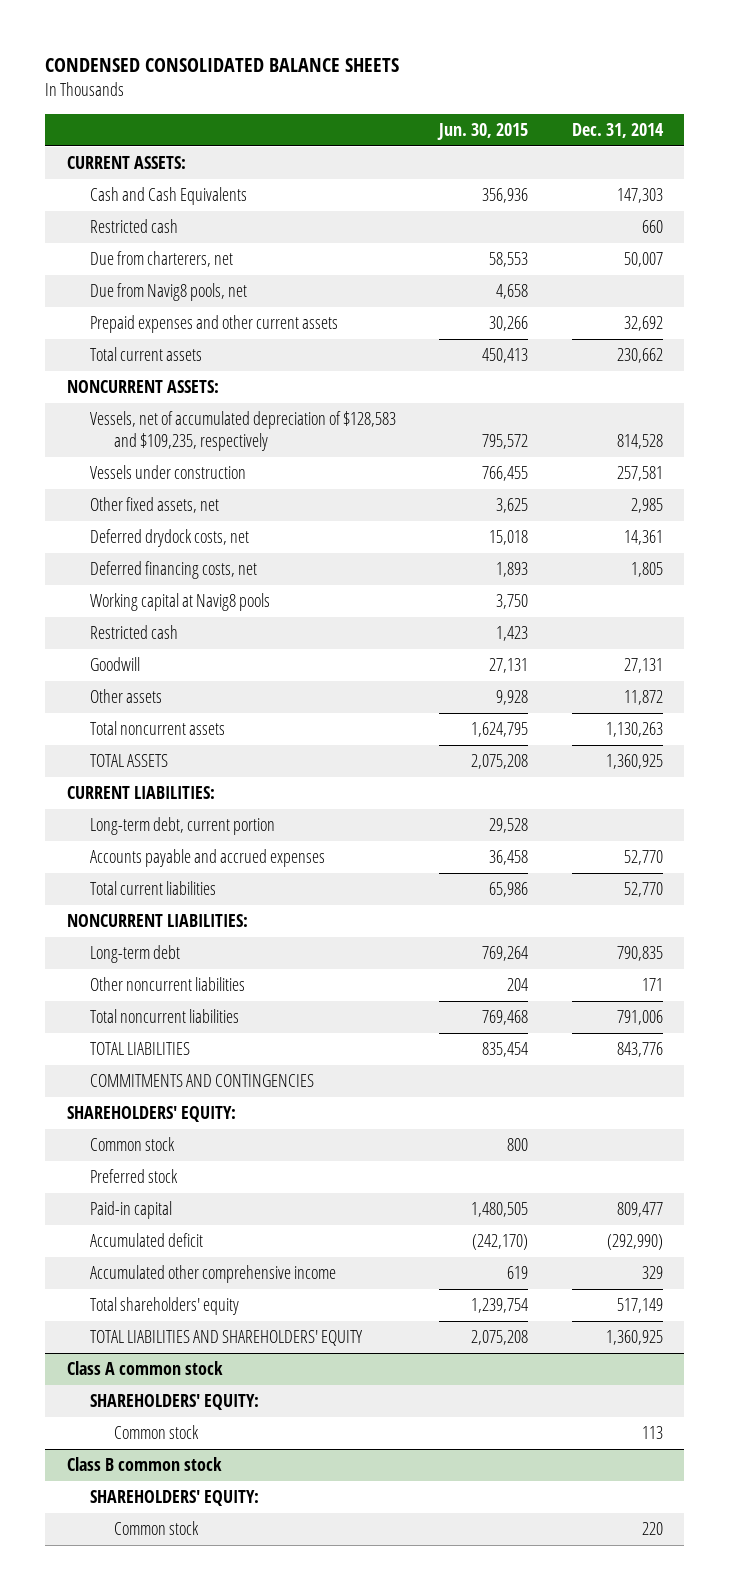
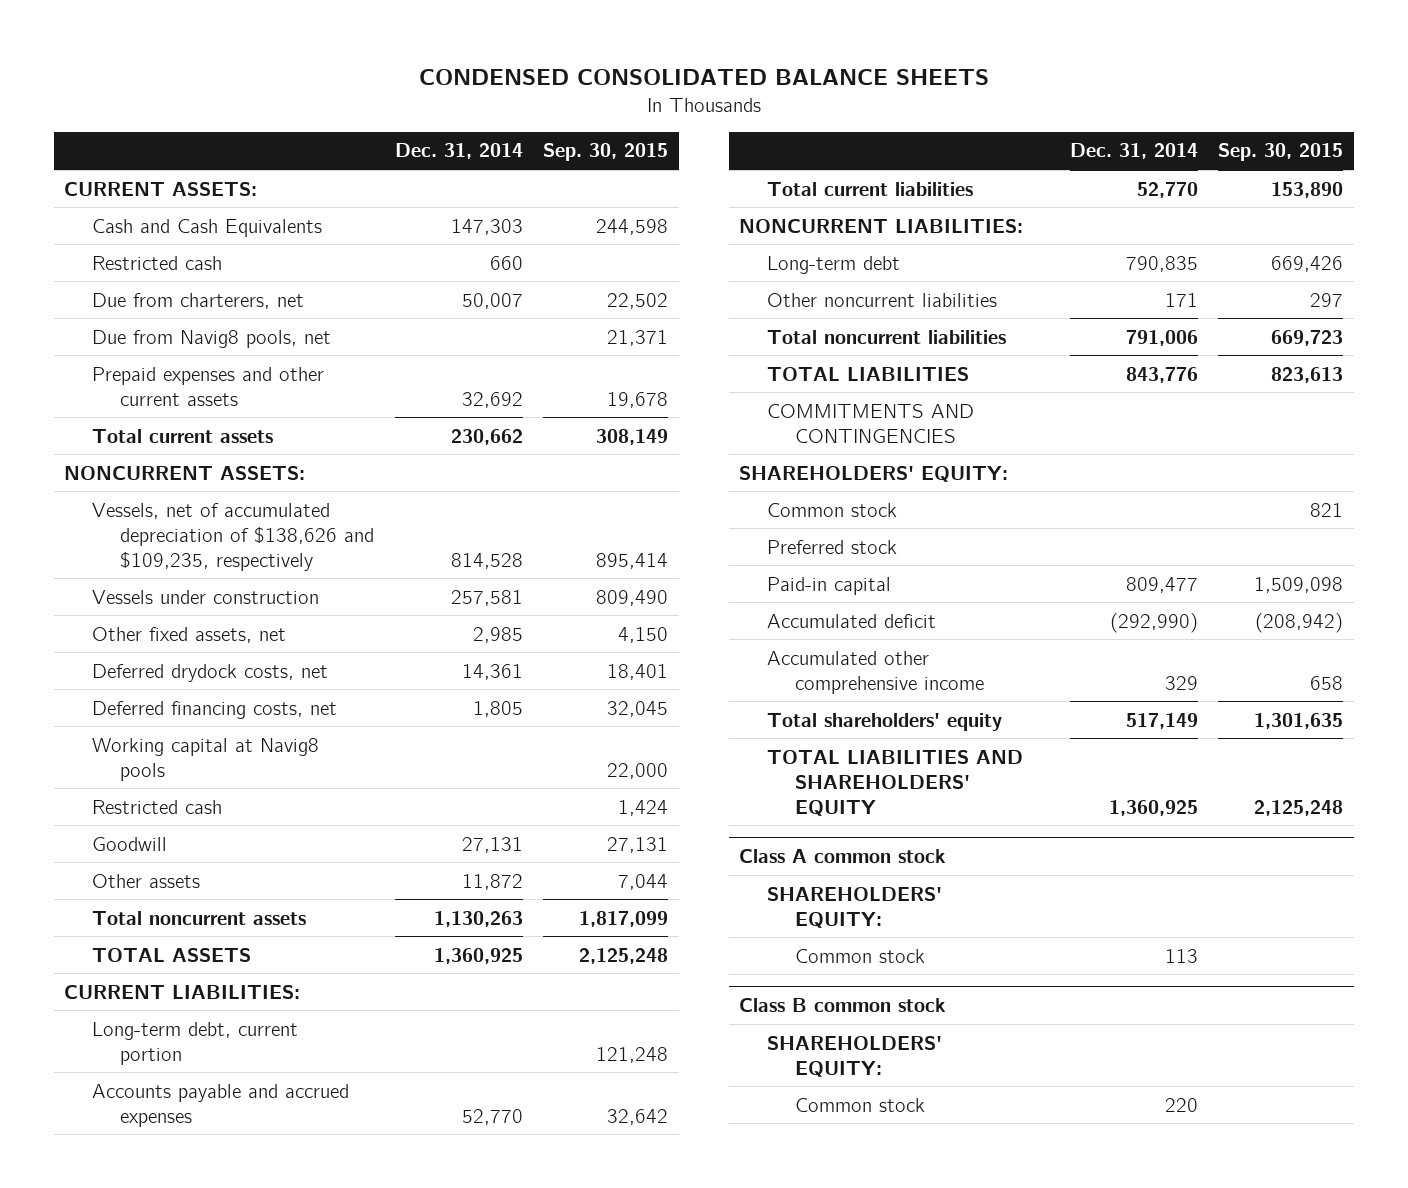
[437,122,529,140] Jun. 30, 2015 -> none
none -> [543,143,669,162] Sep. 30, 2015
[90,411,397,452] Vessels, net of accumulated depreciation of $128,583 and $109,235, respectively -> [92,502,374,571] Vessels, net of accumulated depreciation of $138,626 and $109,235, respectively

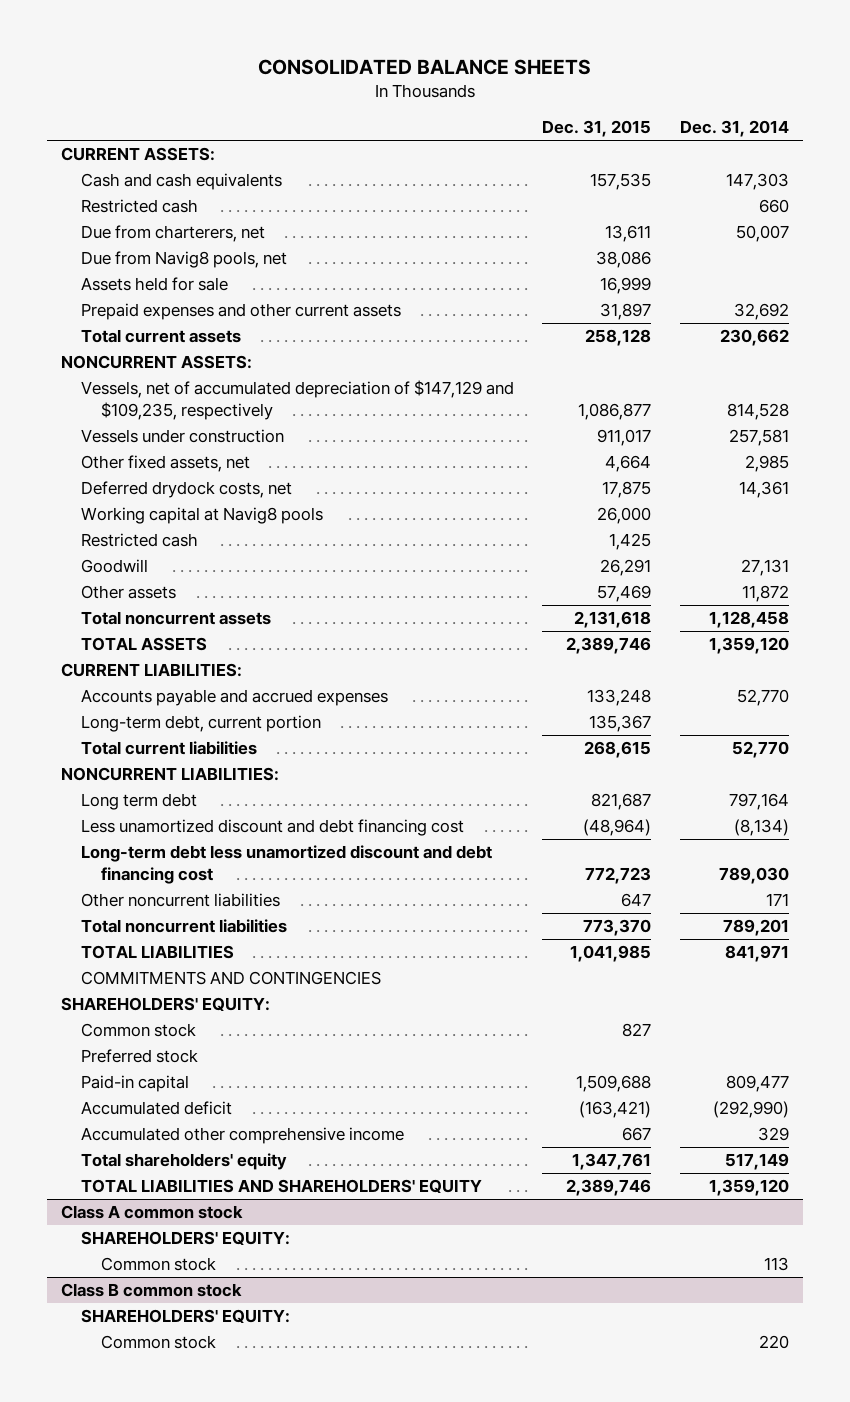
[418,68,989,85] CONDENSED CONSOLIDATED BALANCE SHEETS -> [257,58,591,75] CONSOLIDATED BALANCE SHEETS
[543,143,669,162] Sep. 30, 2015 -> none
none -> [542,120,652,138] Dec. 31, 2015
[92,218,323,237] Cash and Cash Equivalents -> [81,173,283,191] Cash and cash equivalents
none -> [81,277,229,292] Assets held for sale
[92,502,374,571] Vessels, net of accumulated depreciation of $138,626 and $109,235, respectively -> [81,380,515,421] Vessels, net of accumulated depreciation of $147,129 and $109,235, respectively
[92,700,338,719] Deferred financing costs, net -> none
[433,910,523,927] 1,130,263 -> [708,611,789,629] 1,128,458
[433,947,523,964] 1,360,925 -> [708,637,789,655] 1,359,120
[92,1021,299,1065] Long-term debt, current portion -> [81,715,322,733] Long-term debt, current portion
none -> [81,793,198,811] Long term debt
none -> [81,819,465,837] Less unamortized discount and debt financing cost
[766,255,900,274] Long-term debt -> [81,845,493,885] Long-term debt less unamortized discount and debt financing cost
[1125,255,1198,272] 790,835 -> [718,867,789,885] 789,030
[1125,329,1198,346] 791,006 -> [722,919,789,937] 789,201
[1125,366,1198,383] 843,776 -> [724,945,789,963] 841,971
[1108,799,1198,816] 1,360,925 -> [708,1179,789,1197] 1,359,120

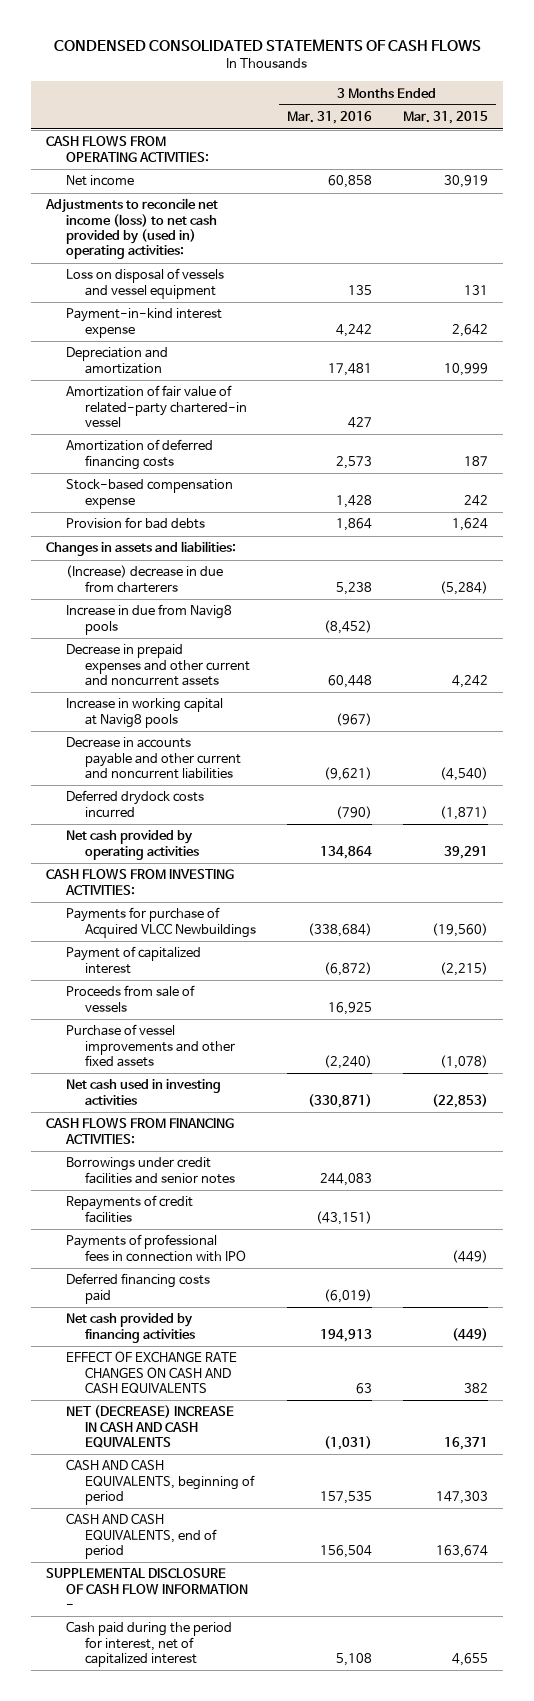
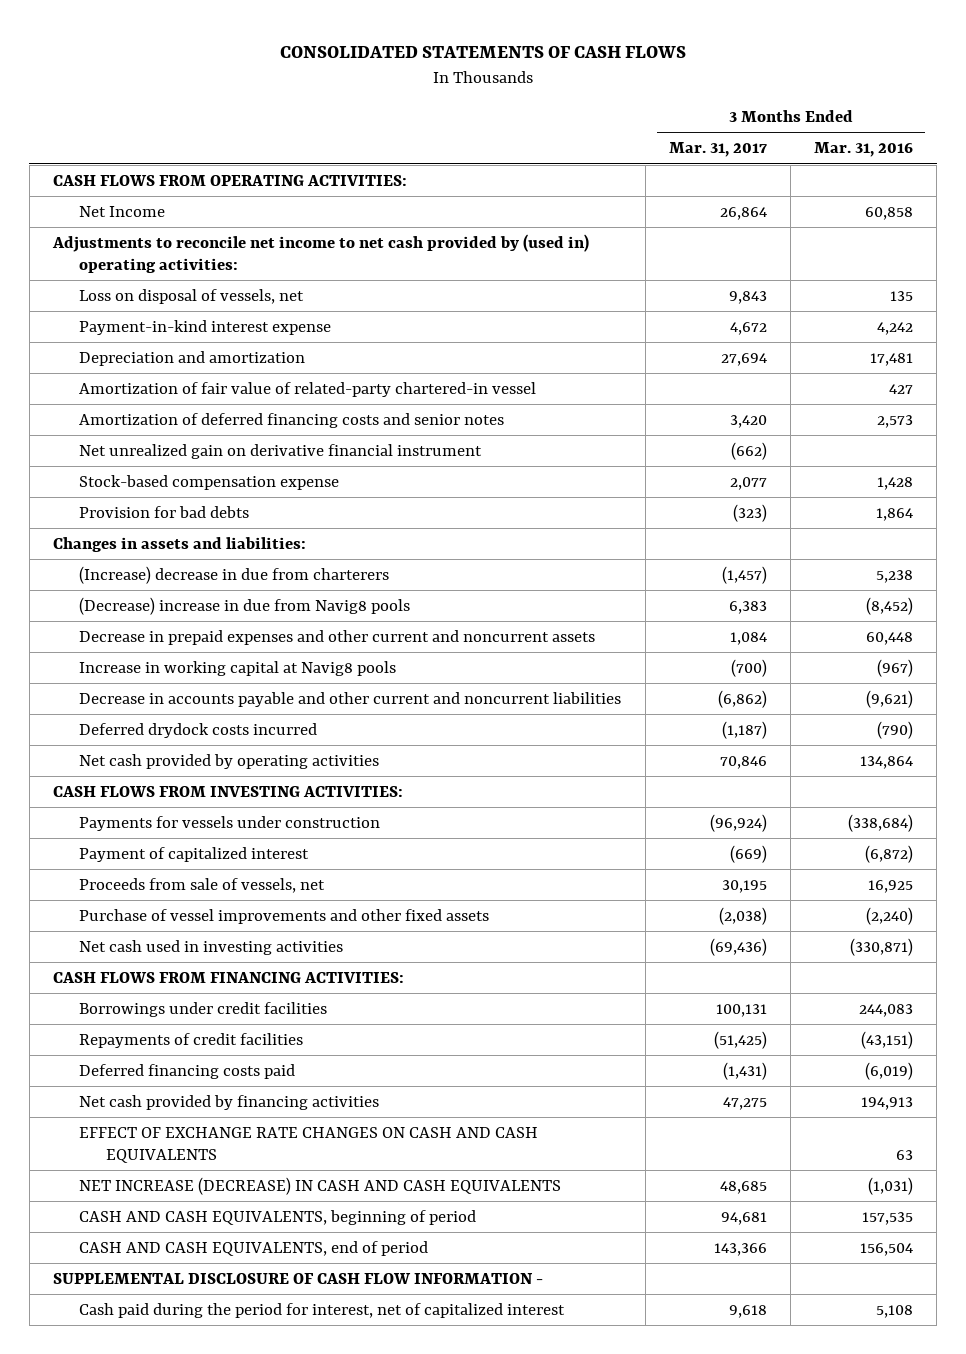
[54,38,482,51] CONDENSED CONSOLIDATED STATEMENTS OF CASH FLOWS -> [280,45,687,58] CONSOLIDATED STATEMENTS OF CASH FLOWS
[402,111,488,125] Mar. 31, 2015 -> none
none -> [668,142,767,158] Mar. 31, 2017
[65,175,134,187] Net income -> [79,205,166,217] Net Income
[45,198,219,260] Adjustments to reconcile net income (loss) to net cash provided by (used in) operating activities: -> [52,233,590,273] Adjustments to reconcile net income to net cash provided by (used in) operating activities:
[65,268,224,299] Loss on disposal of vessels and vessel equipment -> [79,288,305,304] Loss on disposal of vessels, net
[65,439,213,470] Amortization of deferred financing costs -> [79,412,505,428] Amortization of deferred financing costs and senior notes
none -> [79,443,483,459] Net unrealized gain on derivative financial instrument
[65,604,232,635] Increase in due from Navig8 pools -> [79,596,411,615] (Decrease) increase in due from Navig8 pools
[65,907,256,938] Payments for purchase of Acquired VLCC Newbuildings -> [79,815,381,831] Payments for vessels under construction
[65,985,195,1012] Proceeds from sale of vessels -> [79,877,326,893] Proceeds from sale of vessels, net
[65,1157,235,1184] Borrowings under credit facilities and senior notes -> [79,1001,328,1017] Borrowings under credit facilities
[65,1234,246,1262] Payments of professional fees in connection with IPO -> none
[65,1405,234,1449] NET (DECREASE) INCREASE IN CASH AND CASH EQUIVALENTS -> [79,1176,562,1195] NET INCREASE (DECREASE) IN CASH AND CASH EQUIVALENTS

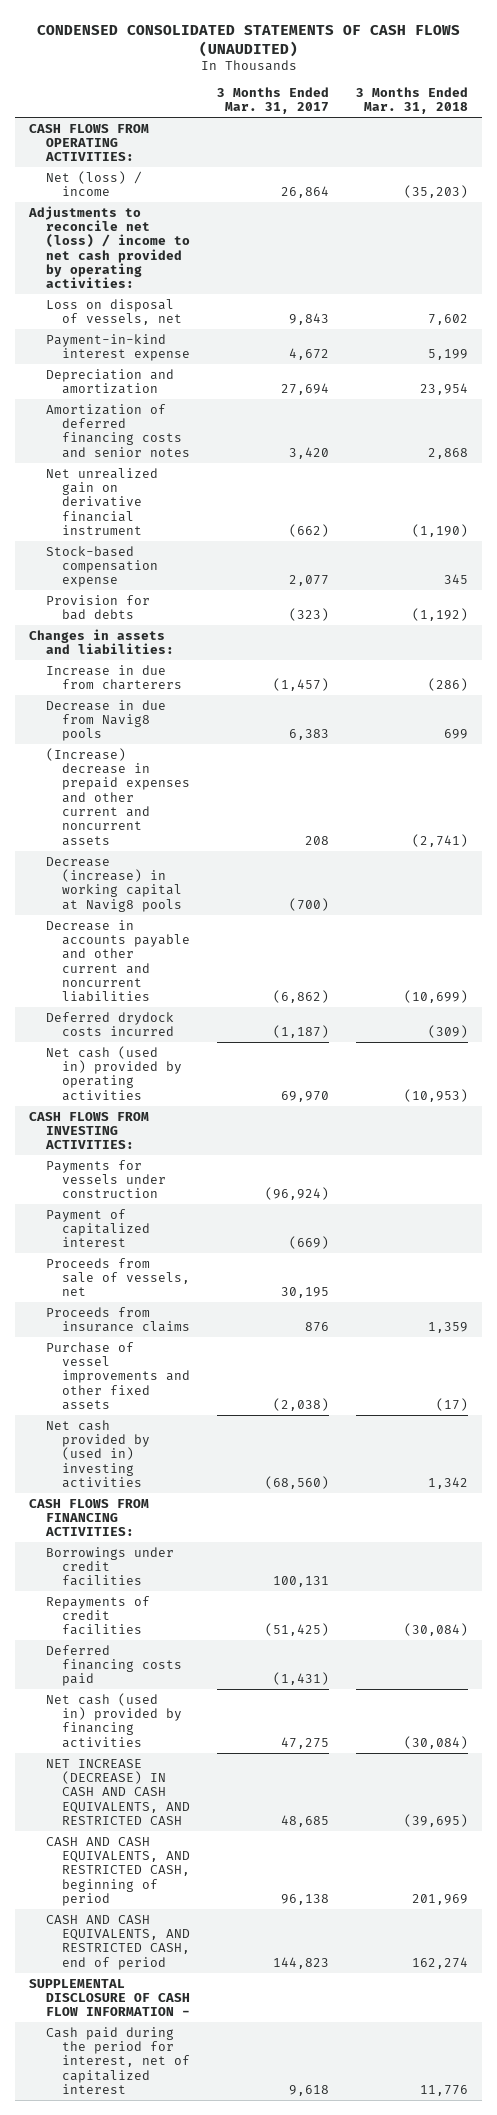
[280,45,687,58] CONSOLIDATED STATEMENTS OF CASH FLOWS -> [36,24,460,57] CONDENSED CONSOLIDATED STATEMENTS OF CASH FLOWS (UNAUDITED)
[814,142,914,158] Mar. 31, 2016 -> none
none -> [356,86,469,115] 3 Months Ended Mar. 31, 2018
[79,205,166,217] Net Income -> [45,170,142,196] Net (loss) / income
[52,233,590,273] Adjustments to reconcile net income to net cash provided by (used in) operating activities: -> [27,205,190,289] Adjustments to reconcile net (loss) / income to net cash provided by operating activities:
[79,381,537,397] Amortization of fair value of related-party chartered-in vessel -> none
[79,565,390,584] (Increase) decrease in due from charterers -> [45,664,183,690] Increase in due from charterers
[79,596,411,615] (Decrease) increase in due from Navig8 pools -> [45,699,166,742] Decrease in due from Navig8 pools
[79,629,596,645] Decrease in prepaid expenses and other current and noncurrent assets -> [45,747,191,846] (Increase) decrease in prepaid expenses and other current and noncurrent assets
[729,631,767,645] 1,084 -> [305,835,330,845] 208
[79,660,397,676] Increase in working capital at Navig8 pools -> [45,856,183,912] Decrease (increase) in working capital at Navig8 pools
[79,753,380,769] Net cash provided by operating activities -> [45,1045,183,1101] Net cash (used in) provided by operating activities
[719,755,767,769] 70,846 -> [281,1090,330,1102] 69,970
none -> [45,1306,191,1332] Proceeds from insurance claims
[79,939,344,955] Net cash used in investing activities -> [45,1419,151,1489] Net cash provided by (used in) investing activities
[709,937,767,956] (69,436) -> [265,1476,330,1490] (68,560)
[79,1126,539,1163] EFFECT OF EXCHANGE RATE CHANGES ON CASH AND CASH EQUIVALENTS -> none
[79,1094,380,1110] Net cash provided by financing activities -> [45,1692,183,1748] Net cash (used in) provided by financing activities
[79,1176,562,1195] NET INCREASE (DECREASE) IN CASH AND CASH EQUIVALENTS -> [45,1758,191,1826] NET INCREASE (DECREASE) IN CASH AND CASH EQUIVALENTS, AND RESTRICTED CASH
[79,1209,477,1225] CASH AND CASH EQUIVALENTS, beginning of period -> [45,1836,191,1907] CASH AND CASH EQUIVALENTS, AND RESTRICTED CASH, beginning of period
[720,1211,767,1225] 94,681 -> [281,1894,330,1906] 96,138
[79,1240,429,1256] CASH AND CASH EQUIVALENTS, end of period -> [45,1914,191,1970] CASH AND CASH EQUIVALENTS, AND RESTRICTED CASH, end of period
[713,1242,767,1256] 143,366 -> [273,1956,330,1969] 144,823

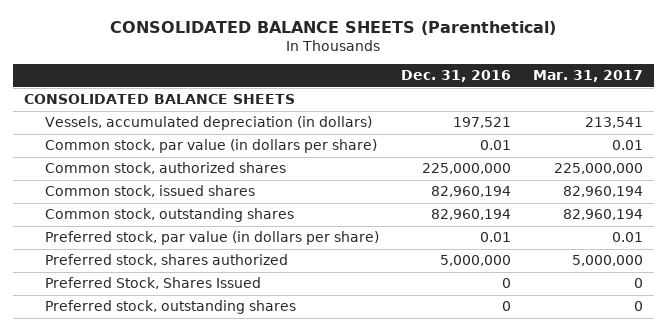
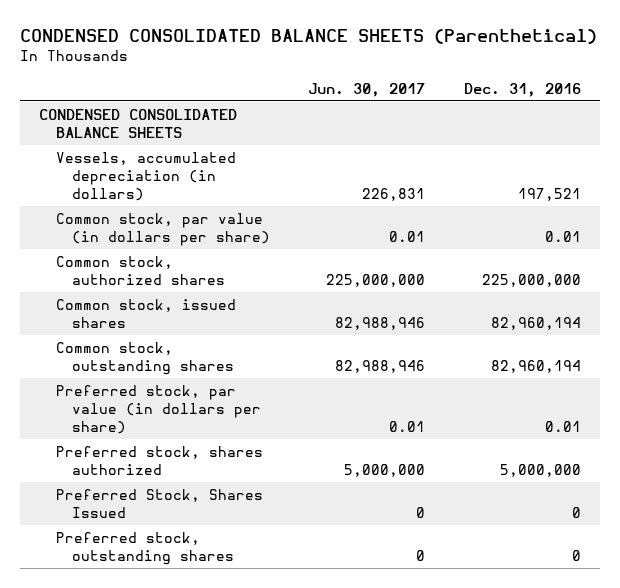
[110,21,557,36] CONSOLIDATED BALANCE SHEETS (Parenthetical) -> [20,29,598,45] CONDENSED CONSOLIDATED BALANCE SHEETS (Parenthetical)
[533,70,644,83] Mar. 31, 2017 -> none
none -> [308,82,426,97] Jun. 30, 2017
[23,94,295,105] CONSOLIDATED BALANCE SHEETS -> [39,109,238,139] CONDENSED CONSOLIDATED BALANCE SHEETS

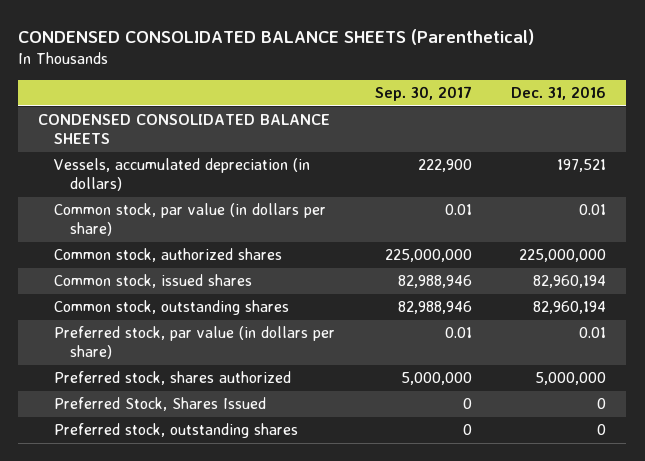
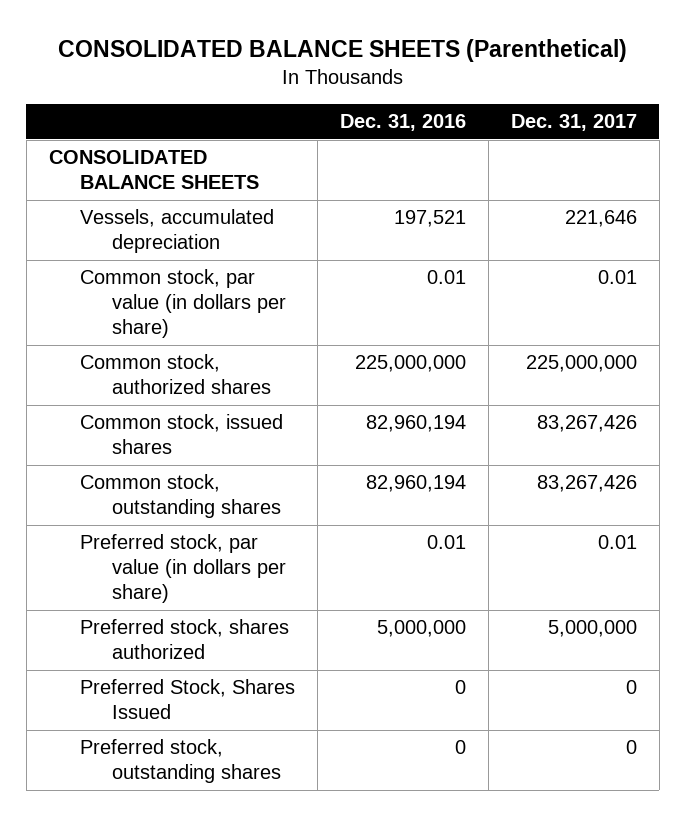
[18,28,535,45] CONDENSED CONSOLIDATED BALANCE SHEETS (Parenthetical) -> [57,39,627,63] CONSOLIDATED BALANCE SHEETS (Parenthetical)
[374,86,472,102] Sep. 30, 2017 -> none
none -> [510,114,637,132] Dec. 31, 2017
[38,114,331,145] CONDENSED CONSOLIDATED BALANCE SHEETS -> [48,150,260,190] CONSOLIDATED BALANCE SHEETS
[53,158,310,192] Vessels, accumulated depreciation (in dollars) -> [80,209,275,254] Vessels, accumulated depreciation

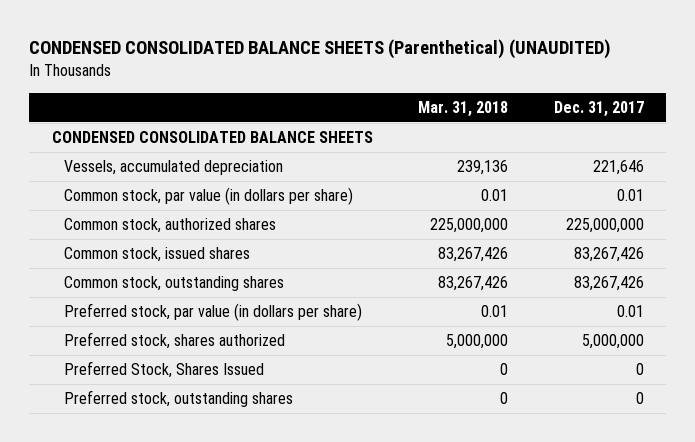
[57,39,627,63] CONSOLIDATED BALANCE SHEETS (Parenthetical) -> [29,39,612,60] CONDENSED CONSOLIDATED BALANCE SHEETS (Parenthetical) (UNAUDITED)
[340,114,467,132] Dec. 31, 2016 -> none
none -> [418,100,509,117] Mar. 31, 2018
[48,150,260,190] CONSOLIDATED BALANCE SHEETS -> [51,131,373,144] CONDENSED CONSOLIDATED BALANCE SHEETS

